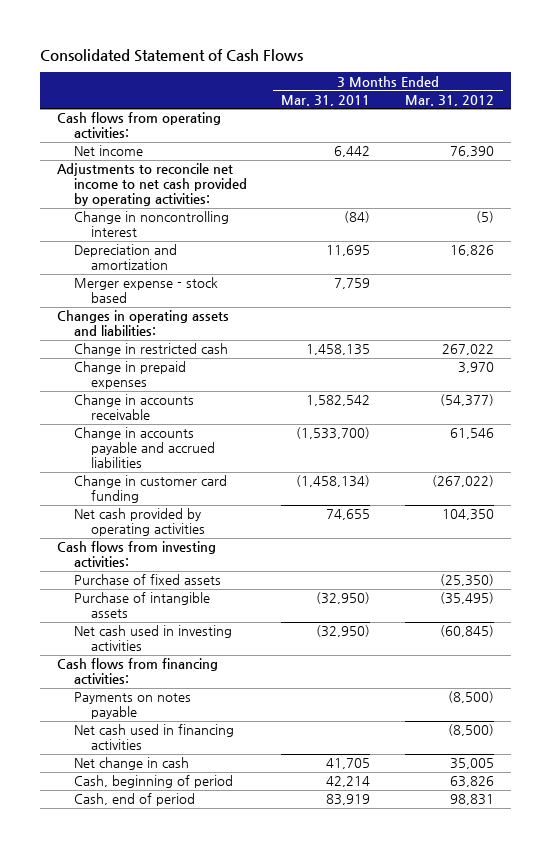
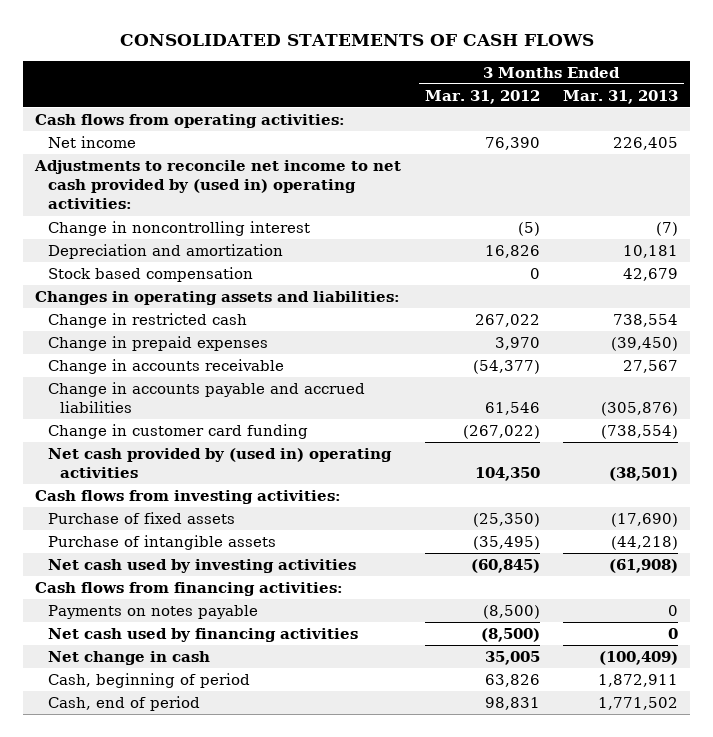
[40,48,304,62] Consolidated Statement of Cash Flows -> [119,33,594,46] CONSOLIDATED STATEMENTS OF CASH FLOWS
[281,94,371,106] Mar. 31, 2011 -> none
none -> [563,89,679,104] Mar. 31, 2013
[57,163,247,206] Adjustments to reconcile net income to net cash provided by operating activities: -> [33,159,401,210] Adjustments to reconcile net income to net cash provided by (used in) operating activities:
[73,277,218,304] Merger expense - stock based -> none
none -> [47,266,253,282] Stock based compensation
[73,508,205,537] Net cash provided by operating activities -> [47,447,392,479] Net cash provided by (used in) operating activities
[73,625,232,652] Net cash used in investing activities -> [47,558,356,573] Net cash used by investing activities
[73,724,234,751] Net cash used in financing activities -> [47,627,358,642] Net cash used by financing activities

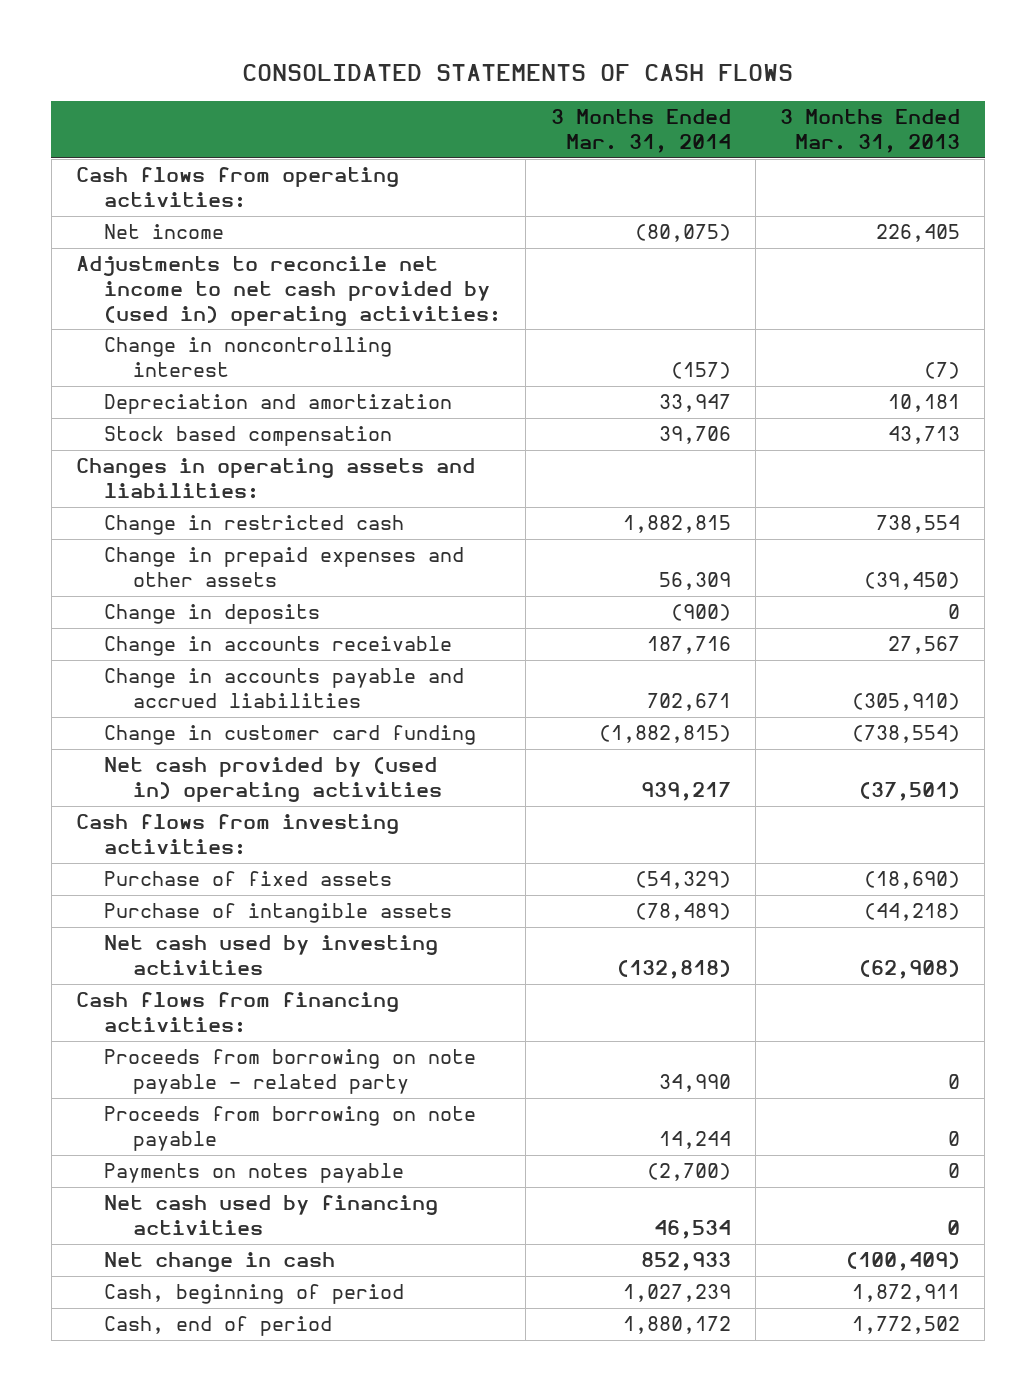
[424,89,540,104] Mar. 31, 2012 -> none
none -> [550,109,731,153] 3 Months Ended Mar. 31, 2014
[623,267,679,281] 42,679 -> [888,426,961,445] 43,713
[47,335,268,351] Change in prepaid expenses -> [104,547,465,588] Change in prepaid expenses and other assets
none -> [104,604,321,625] Change in deposits
[601,402,679,417] (305,876) -> [852,693,961,712] (305,910)
[609,467,679,482] (38,501) -> [859,782,961,802] (37,501)
[611,512,679,527] (17,690) -> [864,871,961,890] (18,690)
[609,558,679,573] (61,908) -> [859,960,961,980] (62,908)
none -> [104,1049,477,1095] Proceeds from borrowing on note payable - related party
none -> [104,1106,477,1152] Proceeds from borrowing on note payable
[598,696,679,710] 1,771,502 -> [852,1316,961,1335] 1,772,502

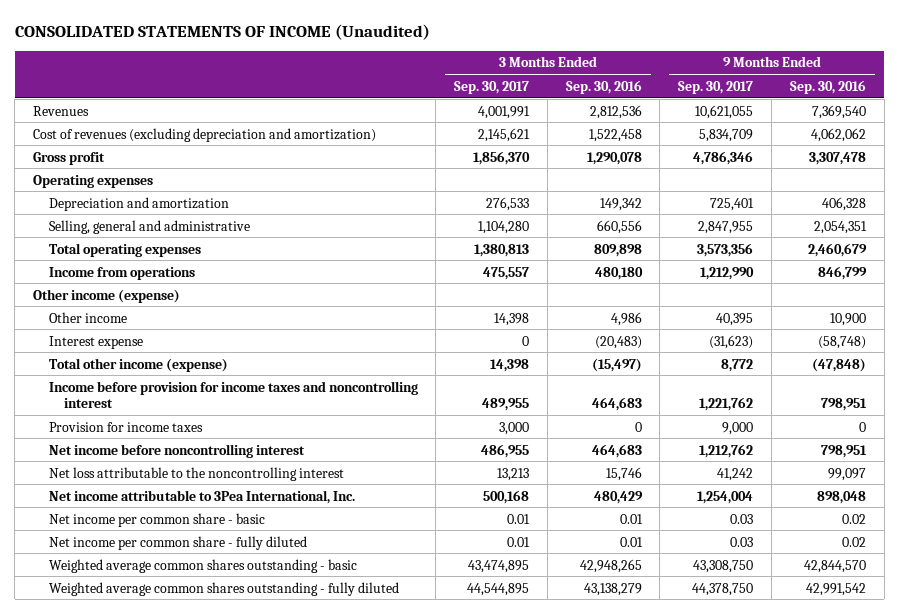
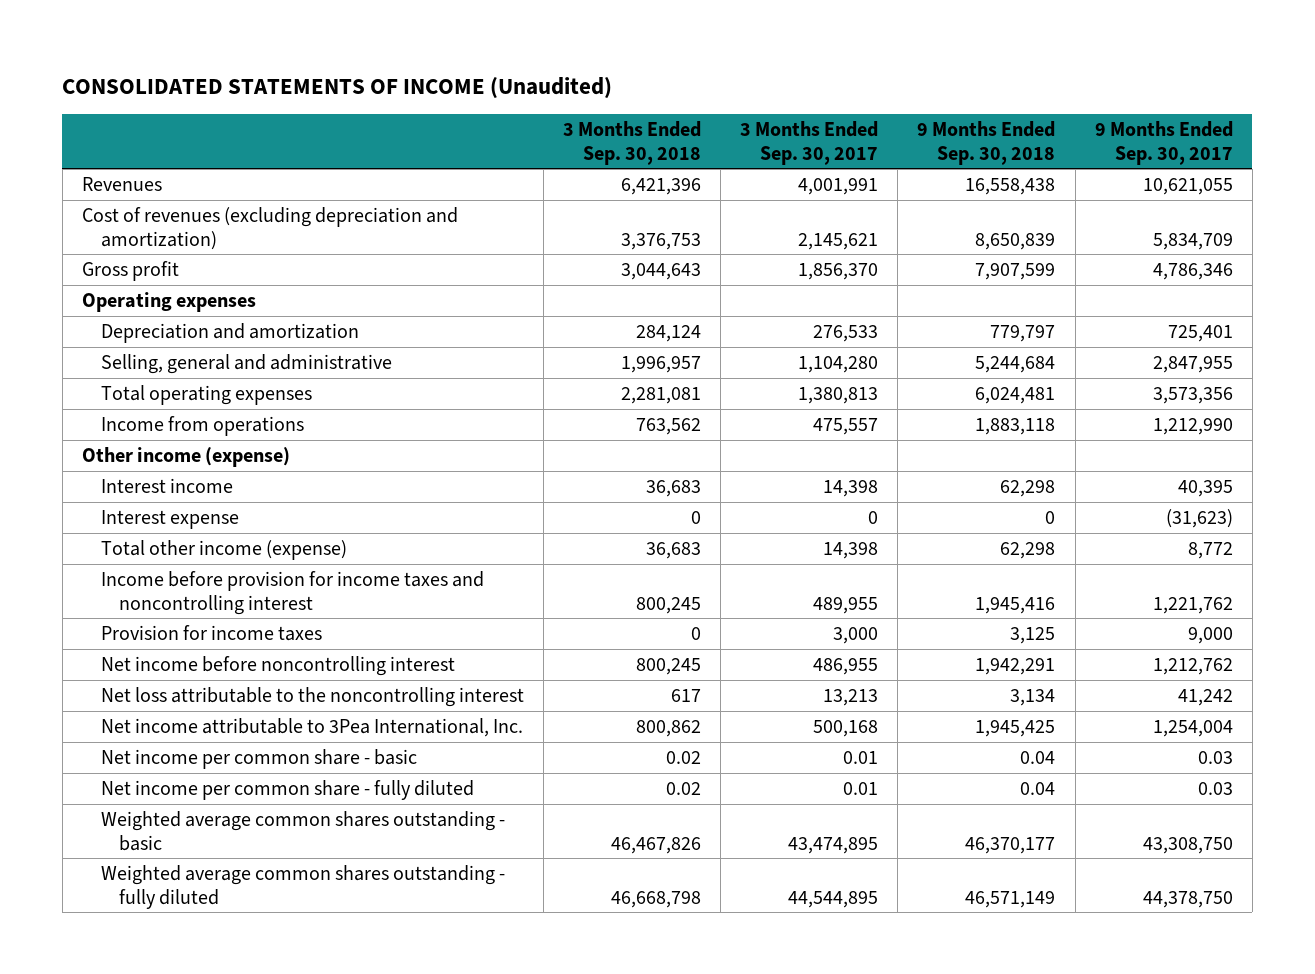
[565,79,642,94] Sep. 30, 2016 -> none
[789,79,866,94] Sep. 30, 2016 -> none
none -> [562,120,701,165] 3 Months Ended Sep. 30, 2018
none -> [917,120,1056,165] 9 Months Ended Sep. 30, 2018
[48,311,127,323] Other income -> [100,478,233,494] Interest income

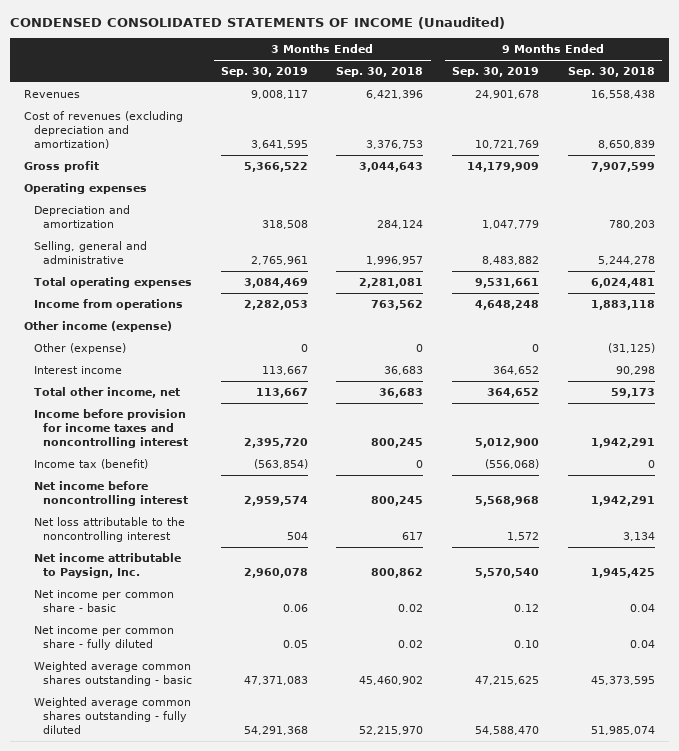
[62,76,613,99] CONSOLIDATED STATEMENTS OF INCOME (Unaudited) -> [10,17,506,30] CONDENSED CONSOLIDATED STATEMENTS OF INCOME (Unaudited)
[740,120,879,165] 3 Months Ended Sep. 30, 2017 -> none
[1094,120,1233,165] 9 Months Ended Sep. 30, 2017 -> none
none -> [220,67,308,78] Sep. 30, 2019
none -> [452,67,540,78] Sep. 30, 2019
[990,325,1056,343] 779,797 -> [608,219,655,229] 780,203
[975,356,1056,374] 5,244,684 -> [597,255,655,265] 5,244,278
[100,510,239,530] Interest expense -> none
none -> [33,342,126,354] Other (expense)
[1000,480,1056,498] 62,298 -> [615,365,655,375] 90,298
[100,540,347,561] Total other income (expense) -> [33,386,180,398] Total other income, net
[1000,542,1056,560] 62,298 -> [610,387,655,398] 59,173
[975,596,1056,614] 1,945,416 -> [590,438,655,449] 1,942,291
[100,625,322,642] Provision for income taxes -> [33,458,148,469] Income tax (benefit)
[1010,627,1056,645] 3,125 -> [647,459,655,468] 0
[100,718,523,738] Net income attributable to 3Pea International, Inc. -> [33,552,181,578] Net income attributable to Paysign, Inc.
[610,836,701,854] 46,467,826 -> [359,675,424,685] 45,460,902
[965,836,1056,854] 46,370,177 -> [590,675,655,685] 45,373,595
[610,890,701,908] 46,668,798 -> [359,726,424,736] 52,215,970
[965,890,1056,908] 46,571,149 -> [590,726,655,736] 51,985,074

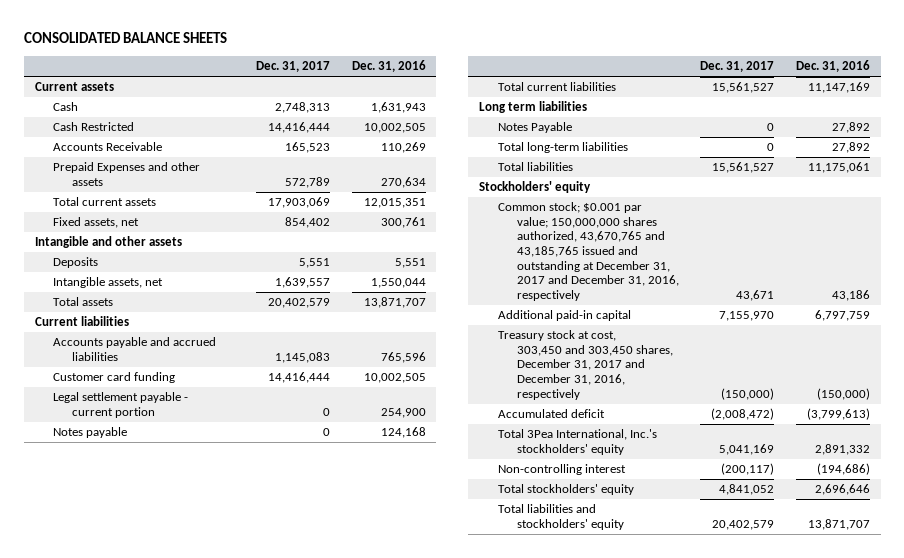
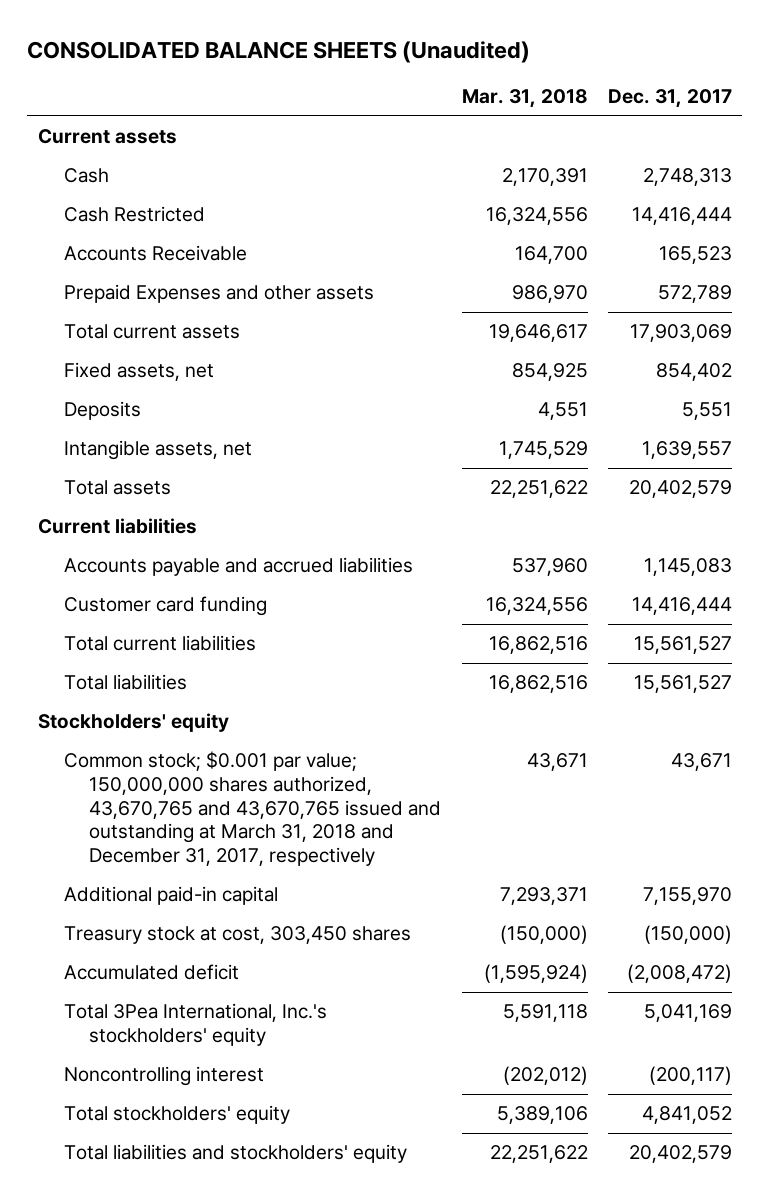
[23,32,227,44] CONSOLIDATED BALANCE SHEETS -> [27,40,531,63] CONSOLIDATED BALANCE SHEETS (Unaudited)
[351,60,426,73] Dec. 31, 2016 -> none
none -> [461,89,588,109] Mar. 31, 2018
[34,236,182,249] Intangible and other assets -> none
[53,392,189,418] Legal settlement payable - current portion -> none
[53,427,128,439] Notes payable -> none
[478,101,587,114] Long term liabilities -> none
[497,122,572,134] Notes Payable -> none
[497,142,628,154] Total long-term liabilities -> none
[497,202,679,301] Common stock; $0.001 par value; 150,000,000 shares authorized, 43,670,765 and 43,185,765 issued and outstanding at December 31, 2017 and December 31, 2016, respectively -> [63,751,442,867] Common stock; $0.001 par value; 150,000,000 shares authorized, 43,670,765 and 43,670,765 issued and outstanding at March 31, 2018 and December 31, 2017, respectively
[497,330,673,400] Treasury stock at cost, 303,450 and 303,450 shares, December 31, 2017 and December 31, 2016, respectively -> [63,926,411,945] Treasury stock at cost, 303,450 shares
[497,464,626,476] Non-controlling interest -> [63,1066,264,1087] Noncontrolling interest

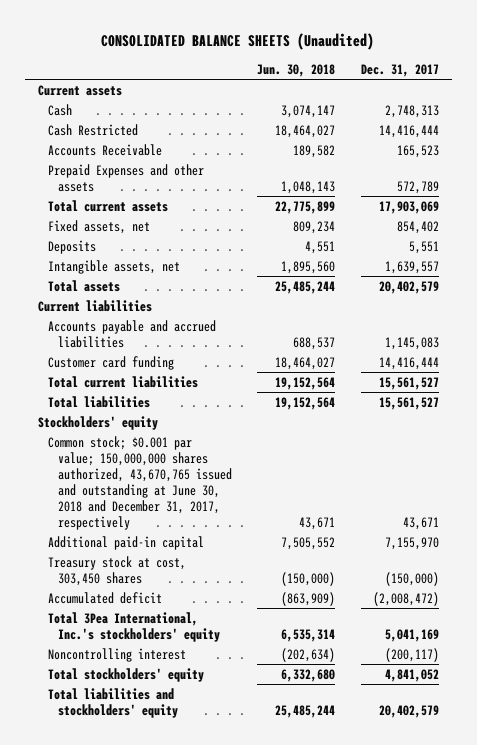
[461,89,588,109] Mar. 31, 2018 -> none
none -> [257,64,336,78] Jun. 30, 2018
[63,751,442,867] Common stock; $0.001 par value; 150,000,000 shares authorized, 43,670,765 and 43,670,765 issued and outstanding at March 31, 2018 and December 31, 2017, respectively -> [47,435,232,531] Common stock; $0.001 par value; 150,000,000 shares authorized, 43,670,765 issued and outstanding at June 30, 2018 and December 31, 2017, respectively

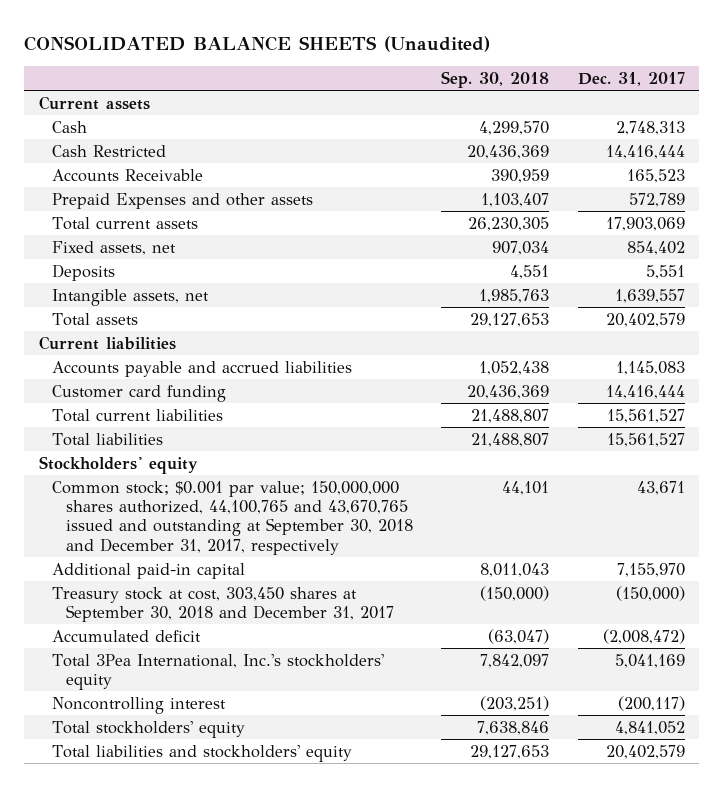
[257,64,336,78] Jun. 30, 2018 -> none
none -> [441,71,550,89] Sep. 30, 2018
[47,435,232,531] Common stock; $0.001 par value; 150,000,000 shares authorized, 43,670,765 issued and outstanding at June 30, 2018 and December 31, 2017, respectively -> [52,480,413,555] Common stock; $0.001 par value; 150,000,000 shares authorized, 44,100,765 and 43,670,765 issued and outstanding at September 30, 2018 and December 31, 2017, respectively
[47,555,186,586] Treasury stock at cost, 303,450 shares -> [52,586,394,623] Treasury stock at cost, 303,450 shares at September 30, 2018 and December 31, 2017

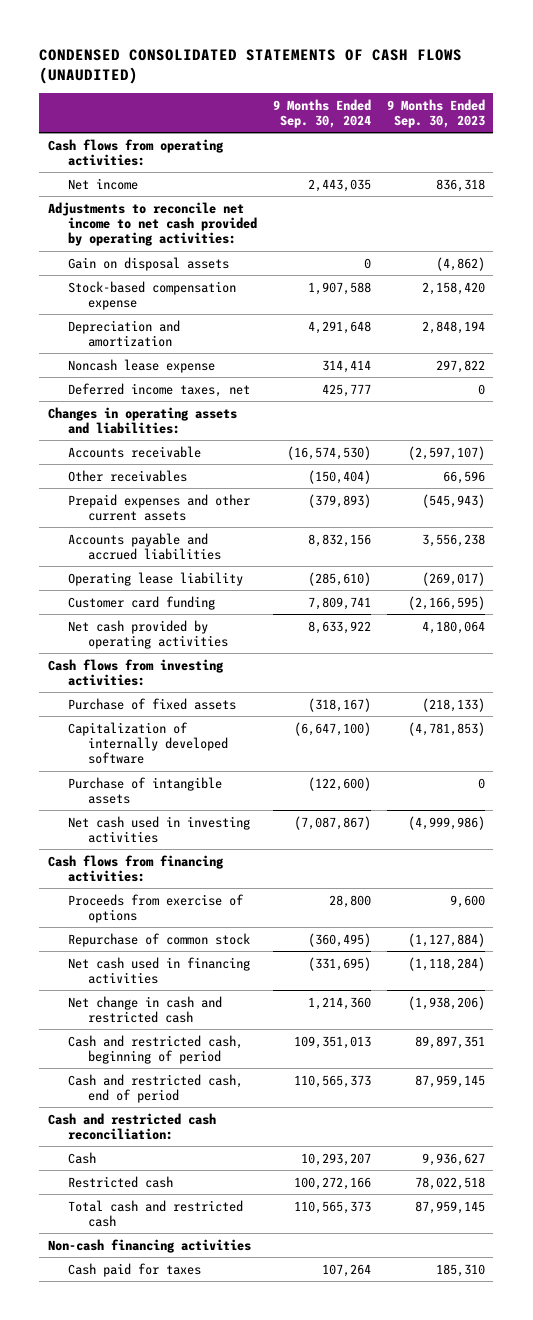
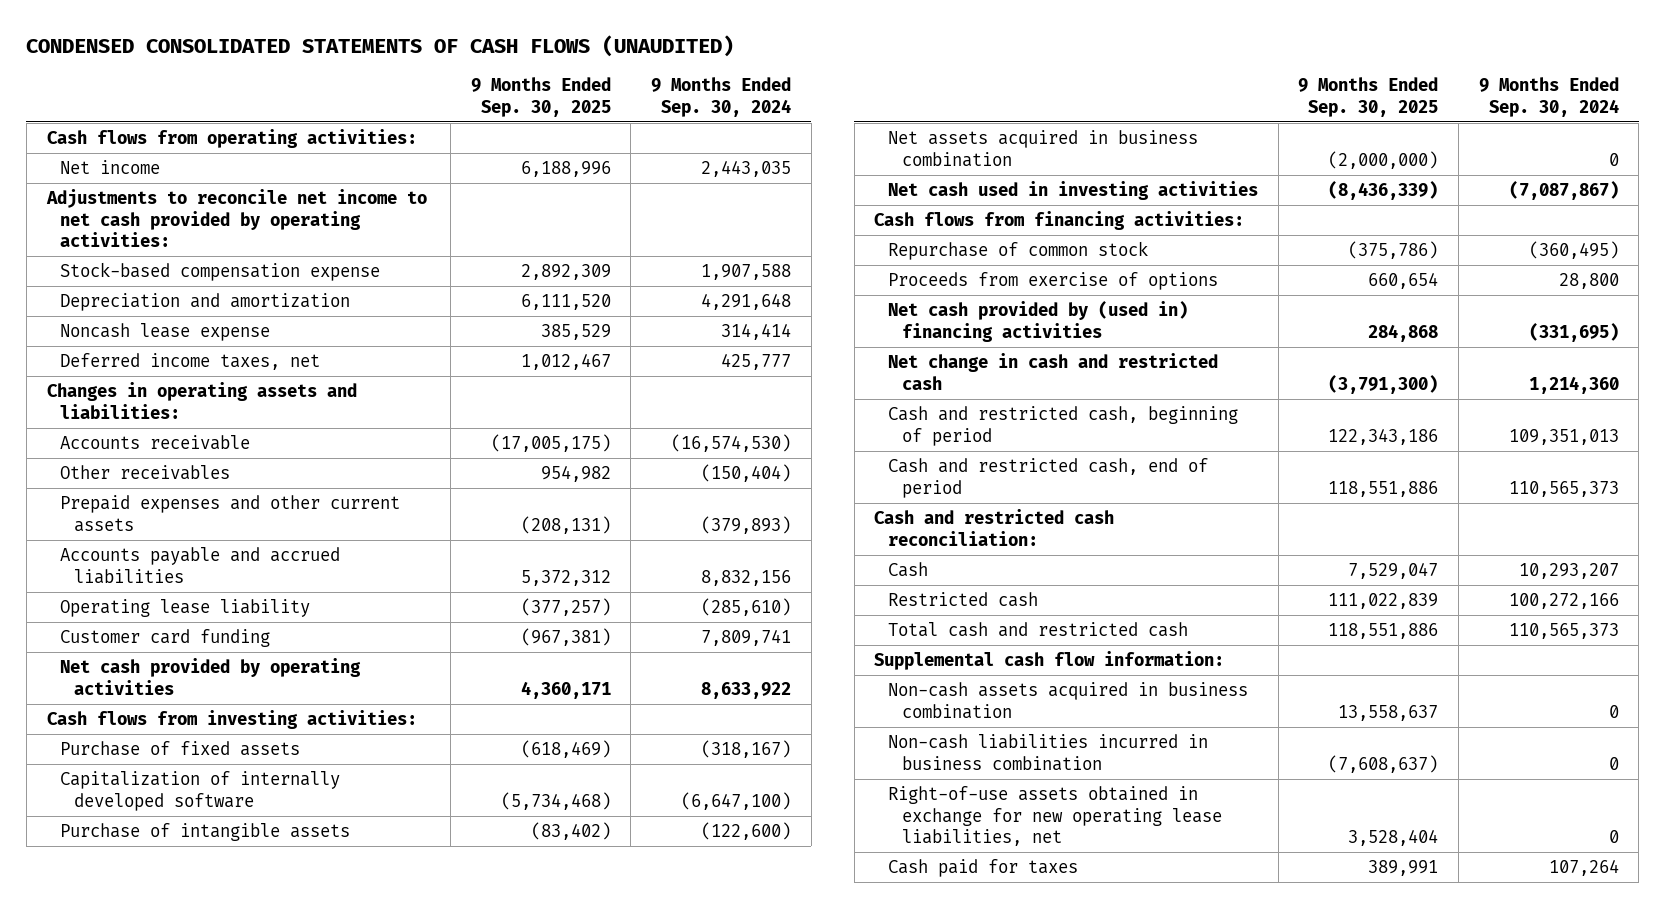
[387,98,486,128] 9 Months Ended Sep. 30, 2023 -> none
none -> [470,77,611,117] 9 Months Ended Sep. 30, 2025
[67,256,229,271] Gain on disposal assets -> none
none -> [887,130,1198,167] Net assets acquired in business combination
[67,893,244,923] Proceeds from exercise of options -> [887,272,1218,291] Proceeds from exercise of options
[67,956,250,984] Net cash used in financing activities -> [887,301,1188,342] Net cash provided by (used in) financing activities
[47,1238,251,1253] Non-cash financing activities -> none
none -> [874,651,1225,671] Supplemental cash flow information:
none -> [887,682,1248,719] Non-cash assets acquired in business combination
none -> [887,734,1208,771] Non-cash liabilities incurred in business combination
none -> [887,786,1222,847] Right-of-use assets obtained in exchange for new operating lease liabilities, net

